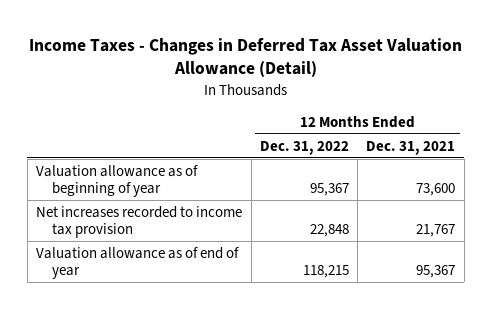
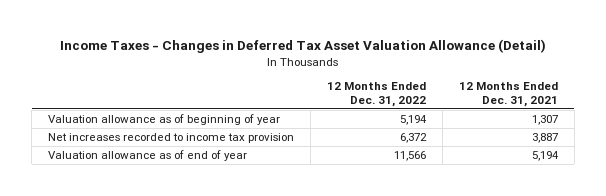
[309,183,349,197] 95,367 -> [400,114,428,125] 5,194
[416,183,456,197] 73,600 -> [531,114,558,125] 1,307
[309,224,349,238] 22,848 -> [400,132,428,143] 6,372
[416,224,456,238] 21,767 -> [531,132,558,143] 3,887
[302,265,349,279] 118,215 -> [394,150,427,161] 11,566
[416,265,456,279] 95,367 -> [531,150,559,161] 5,194

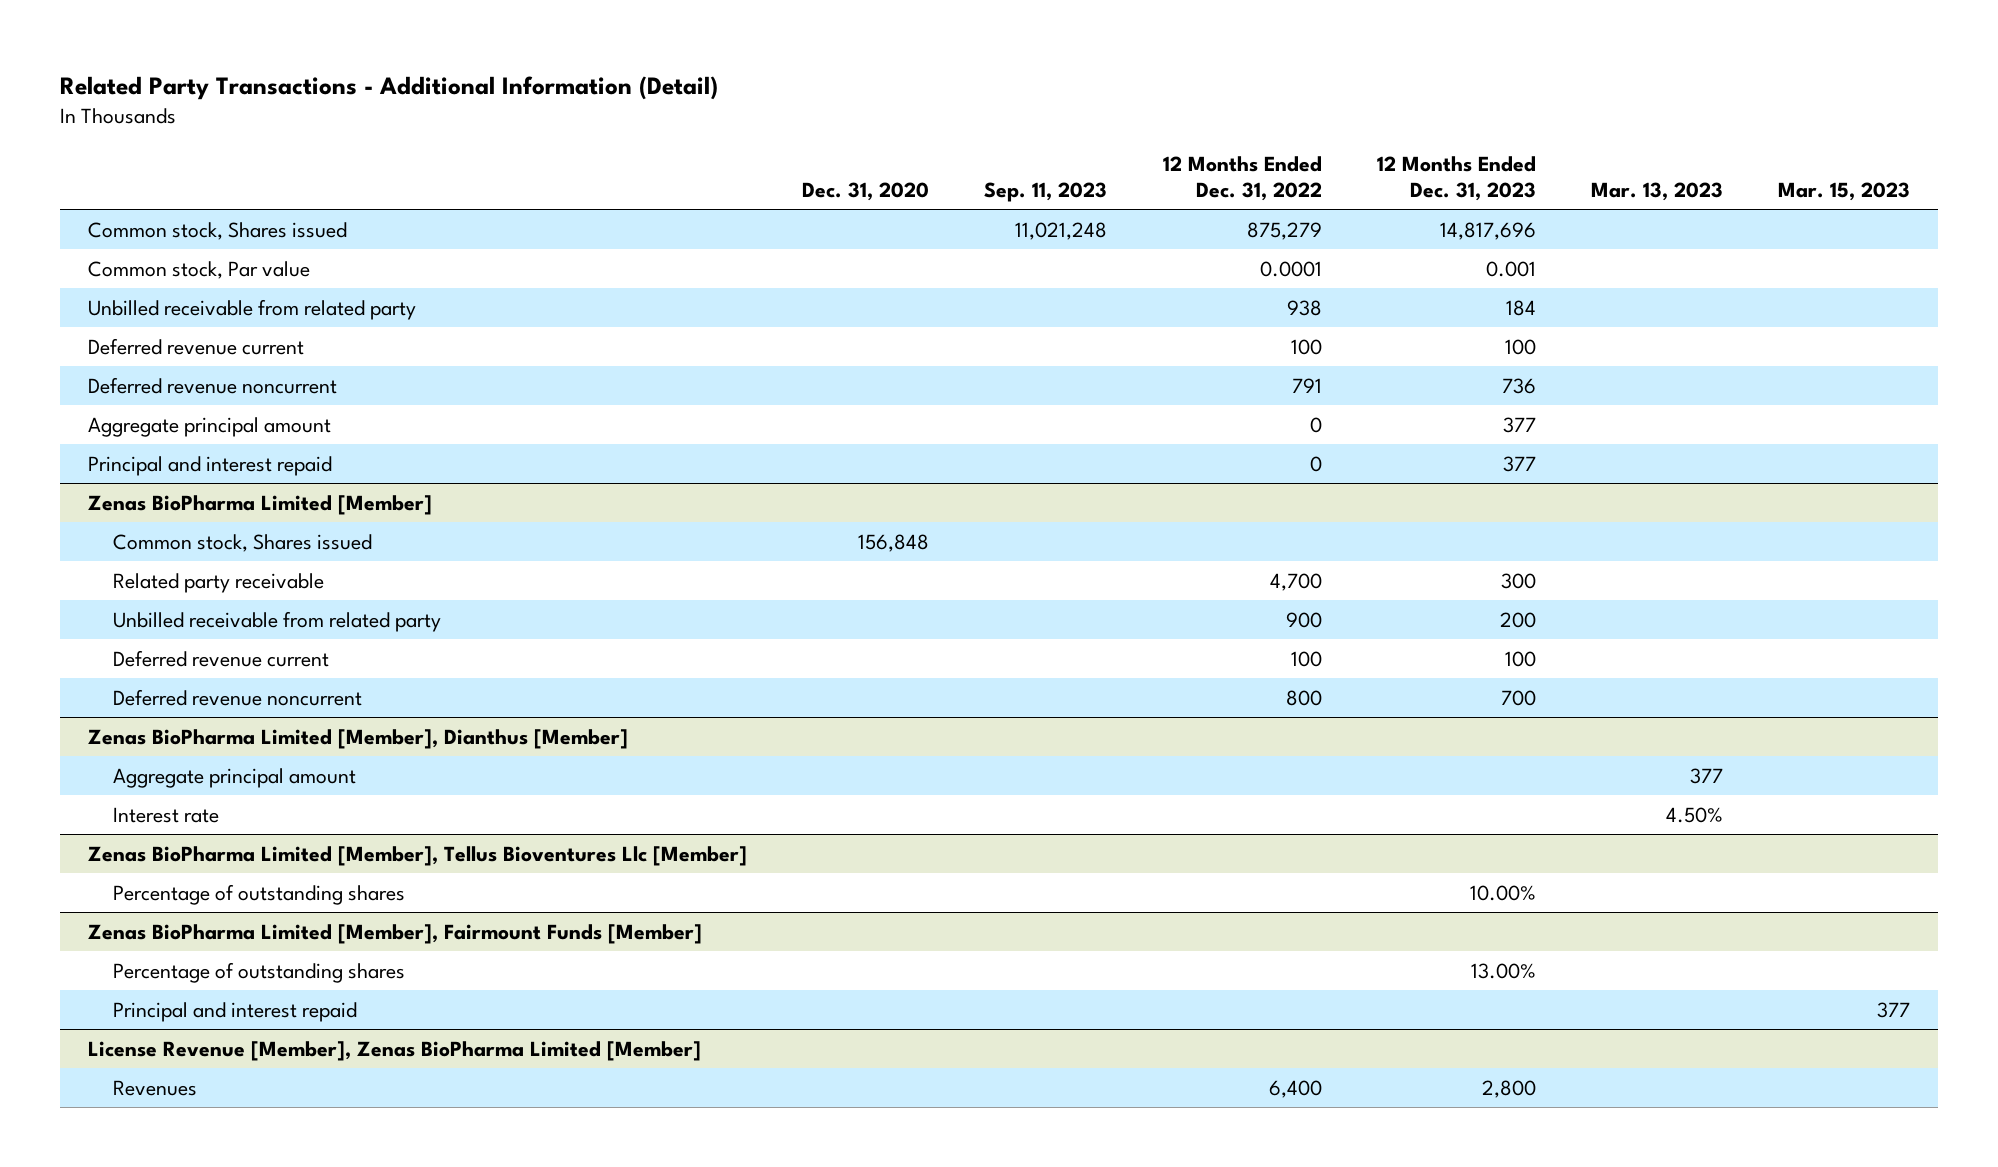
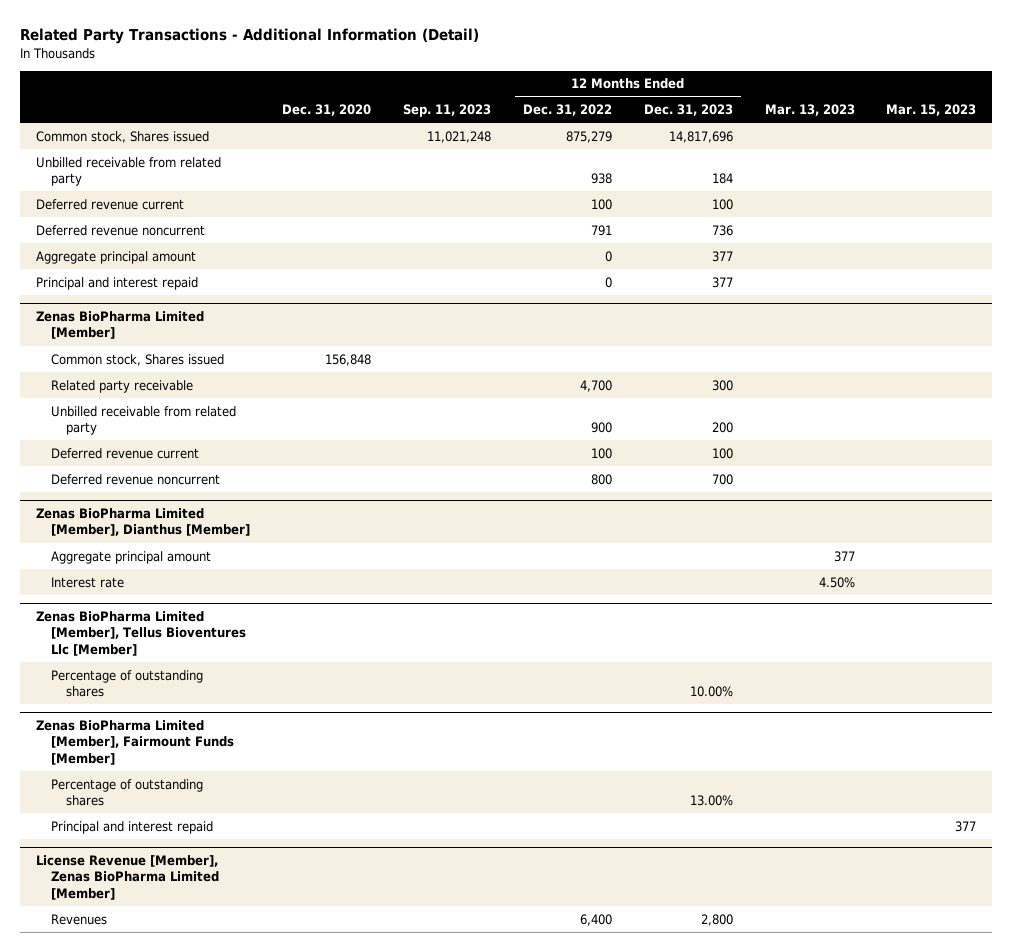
[87,260,310,279] Common stock, Par value -> none

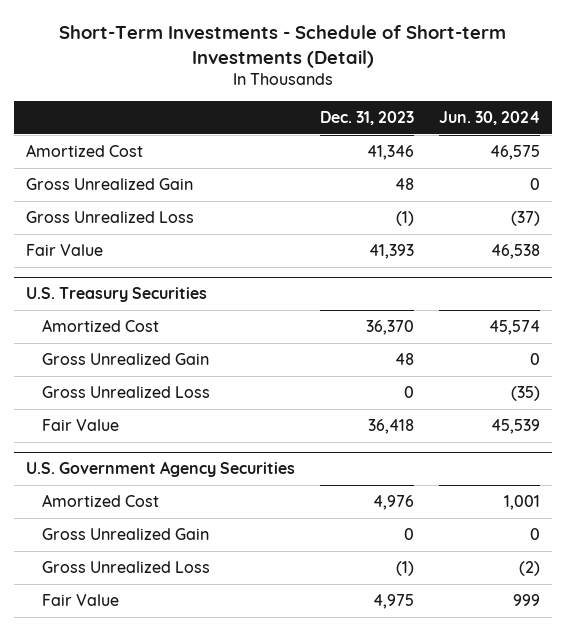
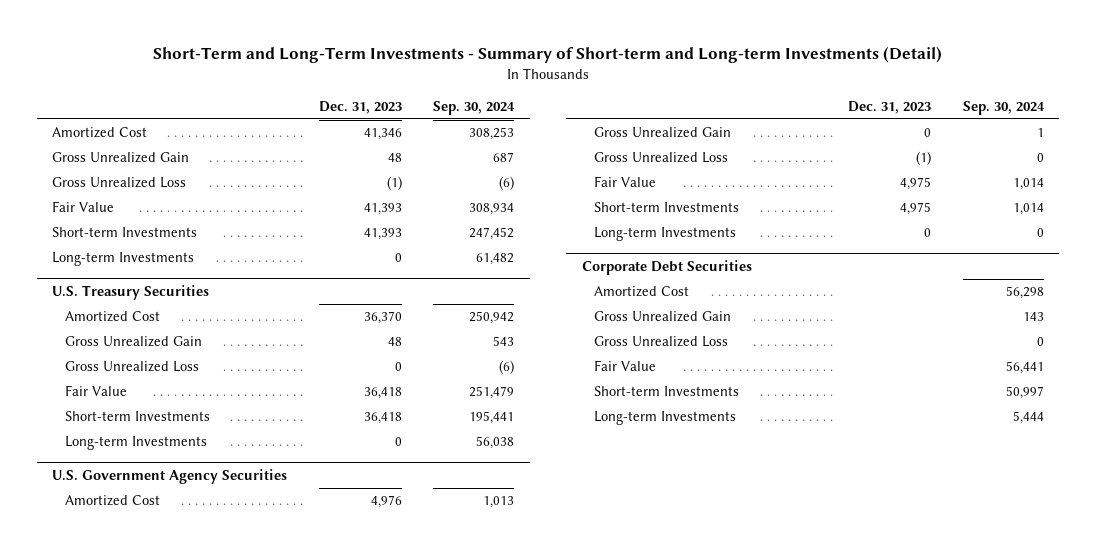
[58,24,506,68] Short-Term Investments - Schedule of Short-term Investments (Detail) -> [153,46,943,64] Short-Term and Long-Term Investments - Summary of Short-term and Long-term Investments (Detail)
[438,111,540,126] Jun. 30, 2024 -> none
none -> [433,101,516,116] Sep. 30, 2024
none -> [52,227,198,238] Short-term Investments
none -> [52,252,195,267] Long-term Investments
none -> [64,411,210,422] Short-term Investments
none -> [64,436,207,451] Long-term Investments
none -> [594,202,740,213] Short-term Investments
none -> [594,227,737,242] Long-term Investments
none -> [581,260,752,276] Corporate Debt Securities
none -> [594,286,690,298] Amortized Cost
none -> [594,311,732,323] Gross Unrealized Gain
none -> [594,336,729,348] Gross Unrealized Loss
none -> [594,360,657,372] Fair Value
none -> [594,386,740,397] Short-term Investments
none -> [594,411,737,426] Long-term Investments

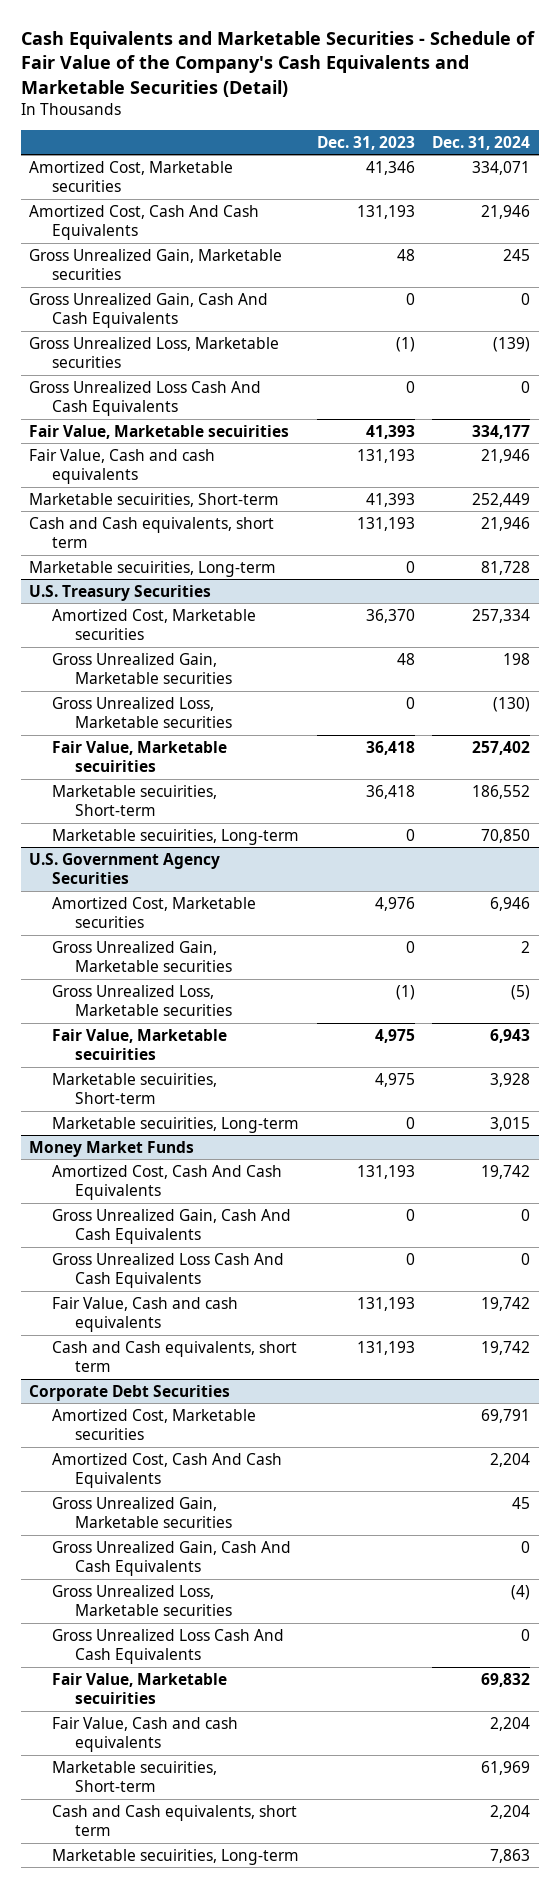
[153,46,943,64] Short-Term and Long-Term Investments - Summary of Short-term and Long-term Investments (Detail) -> [20,30,535,97] Cash Equivalents and Marketable Securities - Schedule of Fair Value of the Company's Cash Equivalents and Marketable Securities (Detail)
[433,101,516,116] Sep. 30, 2024 -> none
none -> [432,136,531,151] Dec. 31, 2024
[52,127,148,139] Amortized Cost -> [29,160,234,193] Amortized Cost, Marketable securities
none -> [29,204,260,241] Amortized Cost, Cash And Cash Equivalents
[52,152,190,164] Gross Unrealized Gain -> [29,248,283,281] Gross Unrealized Gain, Marketable securities
none -> [29,292,269,329] Gross Unrealized Gain, Cash And Cash Equivalents
[52,177,187,189] Gross Unrealized Loss -> [29,336,280,369] Gross Unrealized Loss, Marketable securities
none -> [29,380,262,417] Gross Unrealized Loss Cash And Cash Equivalents
[52,201,115,213] Fair Value -> [29,424,290,439] Fair Value, Marketable secuirities
none -> [29,448,216,485] Fair Value, Cash and cash equivalents
[52,227,198,238] Short-term Investments -> [29,492,280,507] Marketable secuirities, Short-term
none -> [29,516,275,549] Cash and Cash equivalents, short term
[52,252,195,267] Long-term Investments -> [29,560,277,577] Marketable secuirities, Long-term
[64,311,160,323] Amortized Cost -> [52,608,257,641] Amortized Cost, Marketable securities
[64,336,202,348] Gross Unrealized Gain -> [52,652,232,685] Gross Unrealized Gain, Marketable securities
[64,361,199,373] Gross Unrealized Loss -> [52,696,232,729] Gross Unrealized Loss, Marketable securities
[64,385,127,397] Fair Value -> [52,740,228,773] Fair Value, Marketable secuirities
[64,411,210,422] Short-term Investments -> [52,784,218,817] Marketable secuirities, Short-term
[64,436,207,451] Long-term Investments -> [52,828,300,845] Marketable secuirities, Long-term
[64,495,160,507] Amortized Cost -> [52,896,257,929] Amortized Cost, Marketable securities
[594,127,732,139] Gross Unrealized Gain -> [52,940,232,973] Gross Unrealized Gain, Marketable securities
[594,152,729,164] Gross Unrealized Loss -> [52,984,232,1017] Gross Unrealized Loss, Marketable securities
[594,176,657,188] Fair Value -> [52,1028,228,1061] Fair Value, Marketable secuirities
[594,202,740,213] Short-term Investments -> [52,1072,218,1105] Marketable secuirities, Short-term
[594,227,737,242] Long-term Investments -> [52,1116,300,1133] Marketable secuirities, Long-term
none -> [29,1140,195,1157] Money Market Funds
none -> [52,1164,283,1201] Amortized Cost, Cash And Cash Equivalents
none -> [52,1208,292,1245] Gross Unrealized Gain, Cash And Cash Equivalents
none -> [52,1252,285,1289] Gross Unrealized Loss Cash And Cash Equivalents
none -> [52,1296,239,1333] Fair Value, Cash and cash equivalents
none -> [52,1340,298,1373] Cash and Cash equivalents, short term
[594,286,690,298] Amortized Cost -> [52,1408,257,1441] Amortized Cost, Marketable securities
none -> [52,1452,283,1489] Amortized Cost, Cash And Cash Equivalents
[594,311,732,323] Gross Unrealized Gain -> [52,1496,232,1529] Gross Unrealized Gain, Marketable securities
none -> [52,1540,292,1577] Gross Unrealized Gain, Cash And Cash Equivalents
[594,336,729,348] Gross Unrealized Loss -> [52,1584,232,1617] Gross Unrealized Loss, Marketable securities
none -> [52,1628,285,1665] Gross Unrealized Loss Cash And Cash Equivalents
[594,360,657,372] Fair Value -> [52,1672,228,1705] Fair Value, Marketable secuirities
none -> [52,1716,239,1753] Fair Value, Cash and cash equivalents
[594,386,740,397] Short-term Investments -> [52,1760,218,1793] Marketable secuirities, Short-term
none -> [52,1804,298,1837] Cash and Cash equivalents, short term
[594,411,737,426] Long-term Investments -> [52,1848,300,1865] Marketable secuirities, Long-term

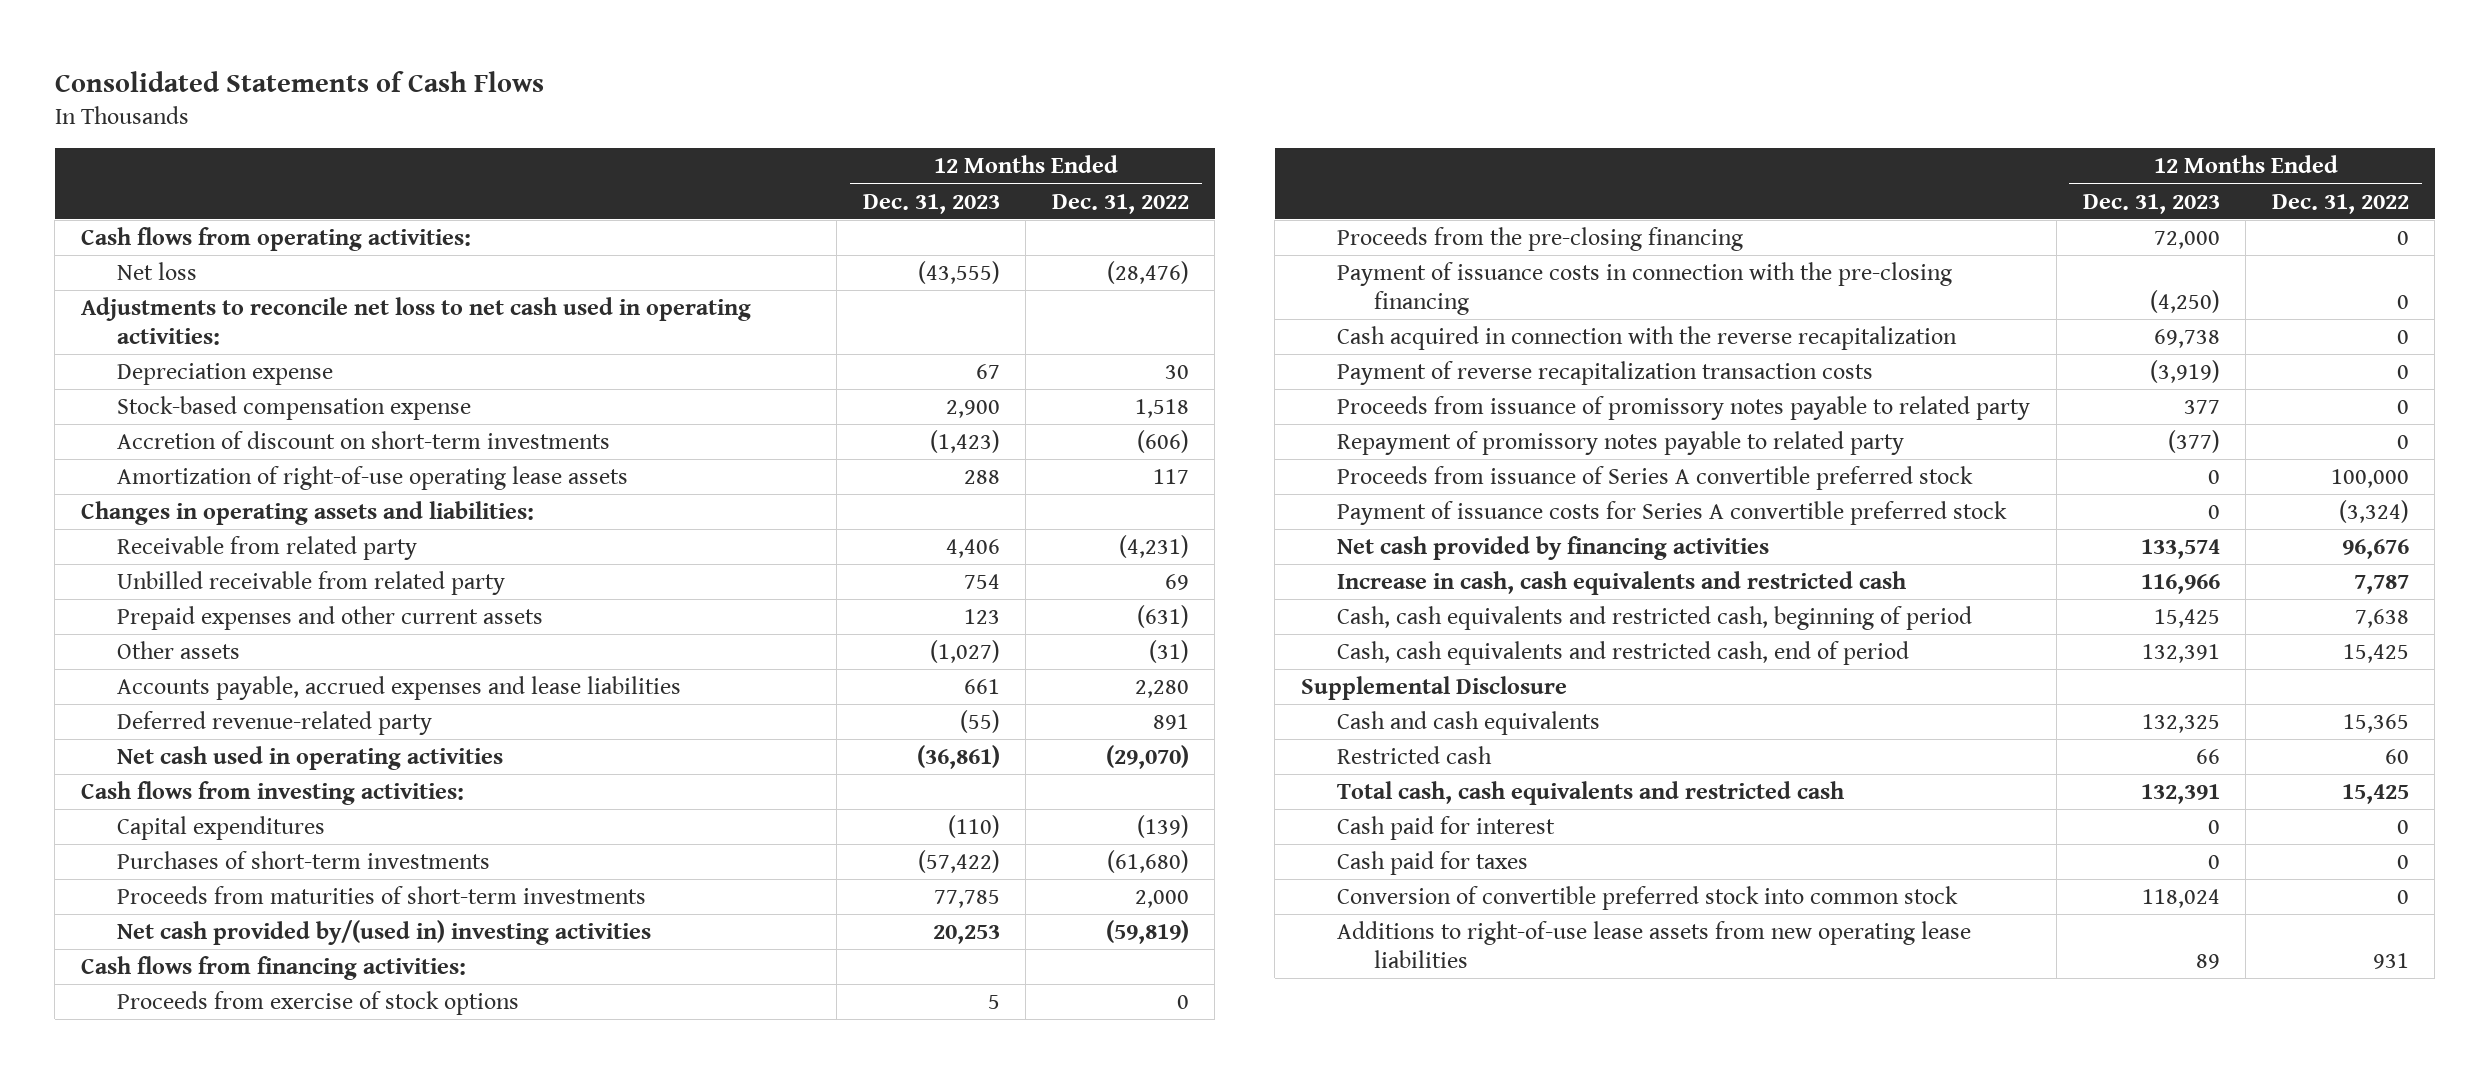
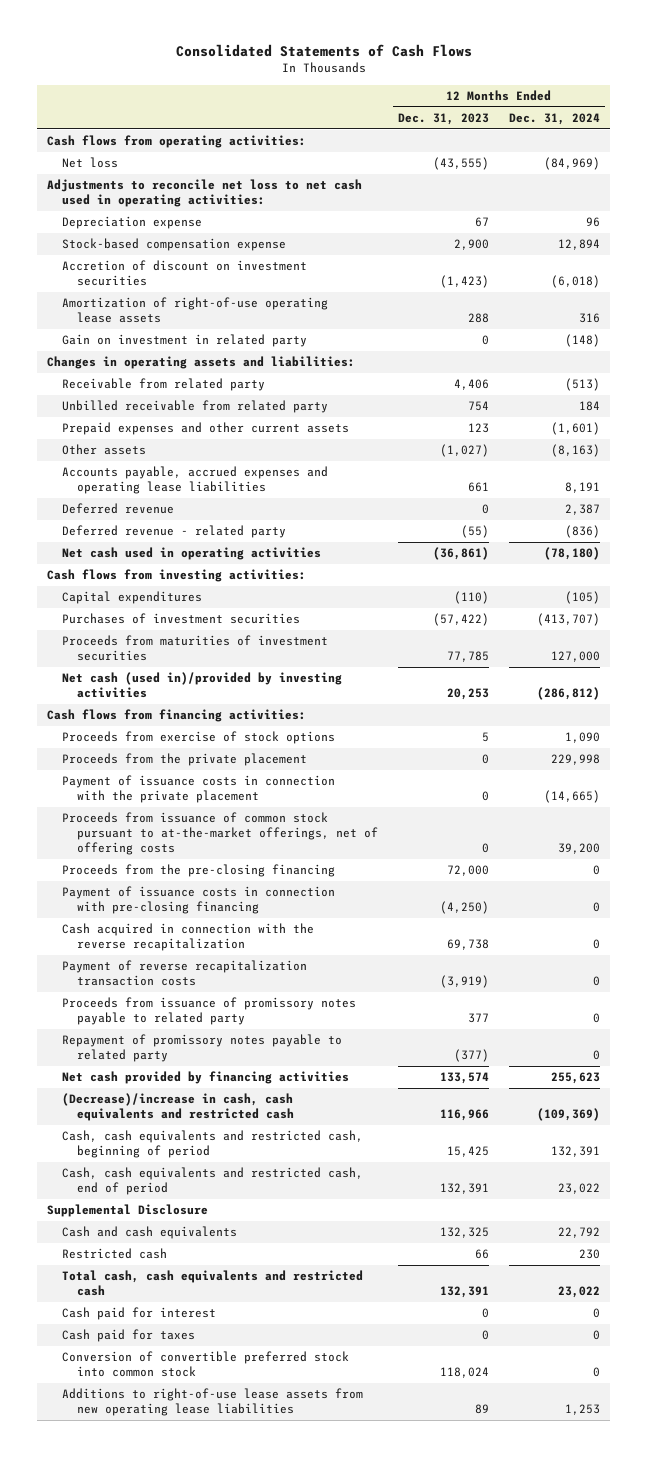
[1051,193,1189,214] Dec. 31, 2022 -> none
none -> [509,113,601,126] Dec. 31, 2024
[117,431,611,450] Accretion of discount on short-term investments -> [62,260,308,287] Accretion of discount on investment securities
none -> [62,334,308,348] Gain on investment in related party
[117,676,682,701] Accounts payable, accrued expenses and lease liabilities -> [62,466,329,495] Accounts payable, accrued expenses and operating lease liabilities
[117,711,433,736] Deferred revenue-related party -> [62,503,175,515] Deferred revenue
[959,710,1000,734] (55) -> [482,504,490,515] 0
none -> [62,525,287,539] Deferred revenue - related party
[117,851,491,870] Purchases of short-term investments -> [62,613,301,625] Purchases of investment securities
[117,886,647,905] Proceeds from maturities of short-term investments -> [62,635,329,662] Proceeds from maturities of investment securities
[117,920,652,946] Net cash provided by/(used in) investing activities -> [62,672,343,699] Net cash (used in)/provided by investing activities
none -> [62,753,308,767] Proceeds from the private placement
none -> [62,775,336,804] Payment of issuance costs in connection with the private placement
none -> [62,812,379,855] Proceeds from issuance of common stock pursuant to at-the-market offerings, net of offering costs
[1337,262,1953,315] Payment of issuance costs in connection with the pre-closing financing -> [62,886,336,915] Payment of issuance costs in connection with pre-closing financing
[1337,466,1974,491] Proceeds from issuance of Series A convertible preferred stock -> none
[1337,501,2008,526] Payment of issuance costs for Series A convertible preferred stock -> none
[1337,571,1907,596] Increase in cash, cash equivalents and restricted cash -> [62,1093,295,1122] (Decrease)/increase in cash, cash equivalents and restricted cash

